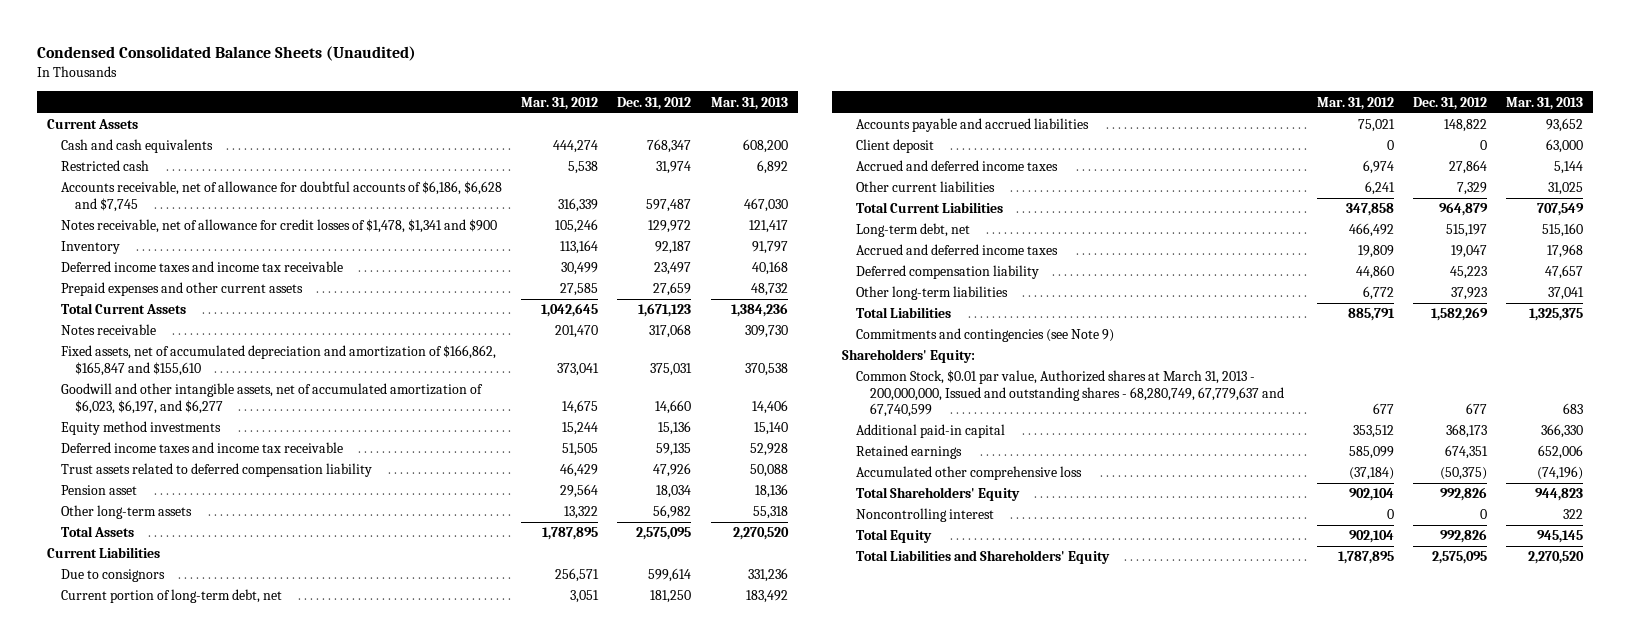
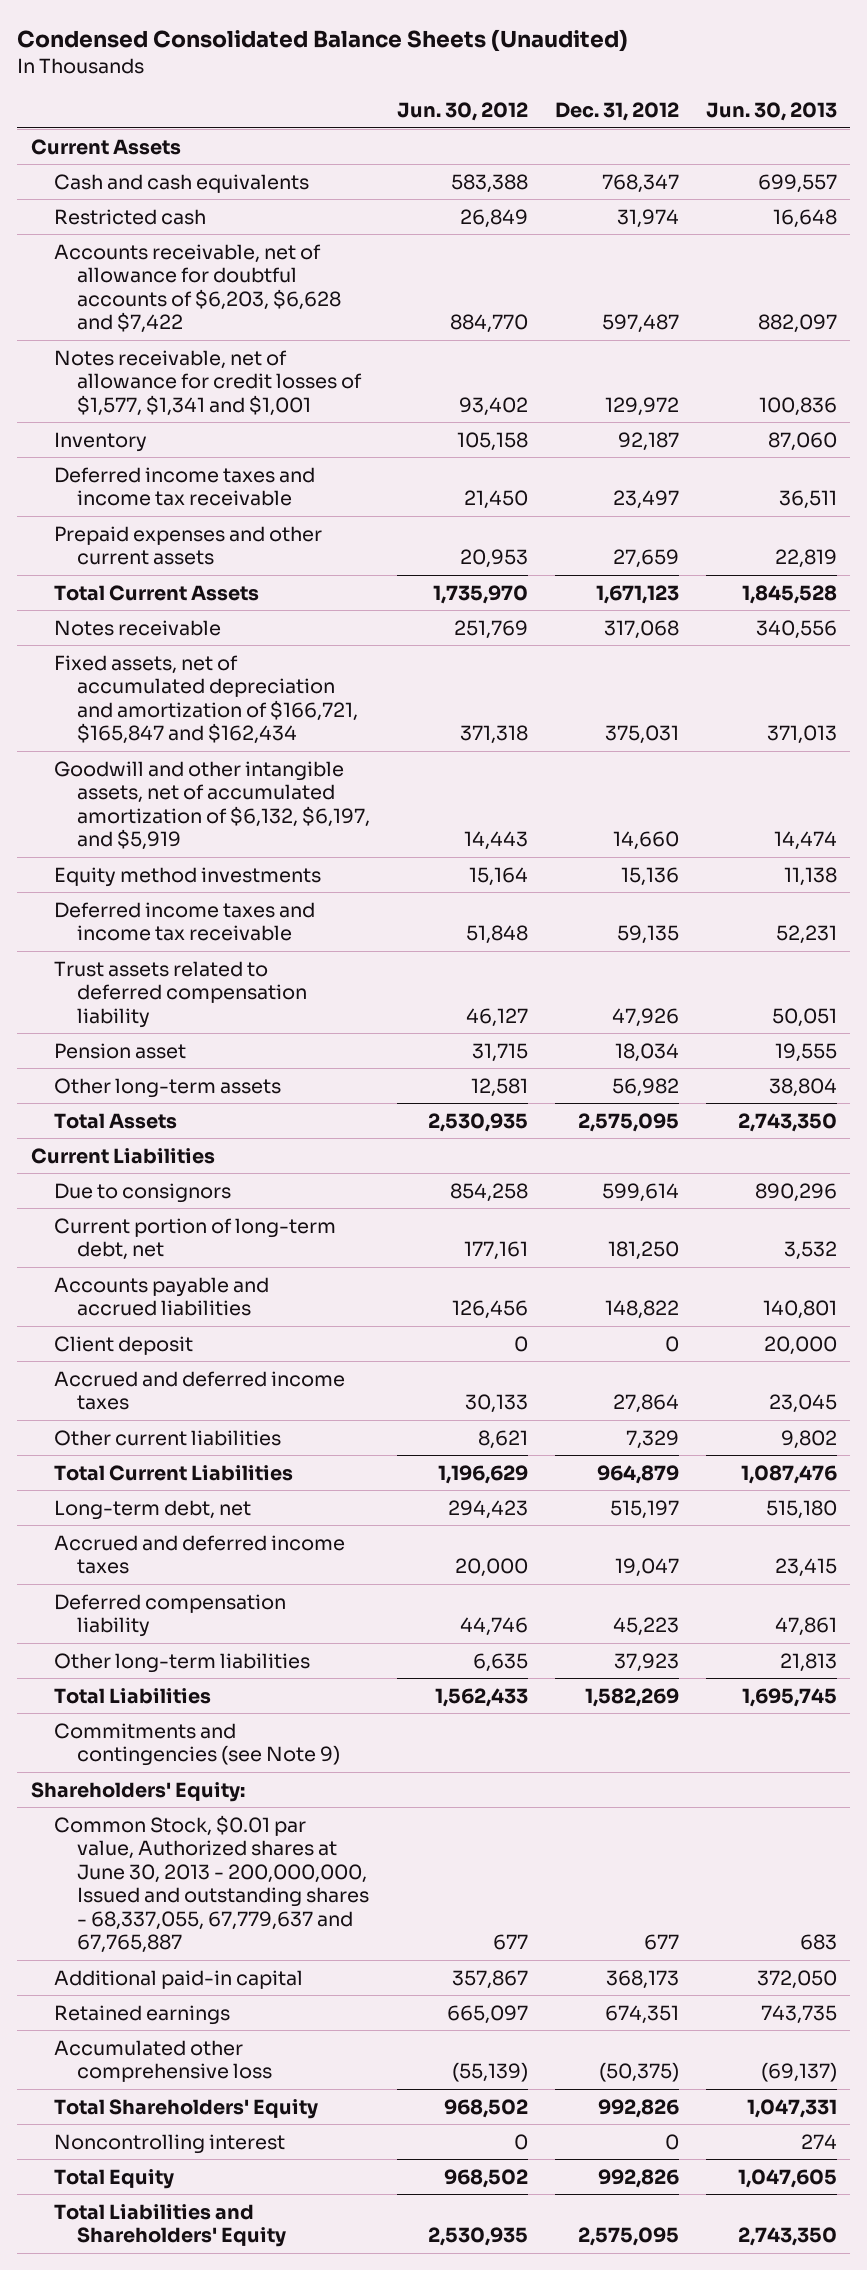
[521,96,599,110] Mar. 31, 2012 -> none
[710,96,788,110] Mar. 31, 2013 -> none
none -> [397,102,529,122] Jun. 30, 2012
none -> [705,102,837,122] Jun. 30, 2013
[60,181,502,212] Accounts receivable, net of allowance for doubtful accounts of $6,186, $6,628 and $7,745 -> [54,243,342,334] Accounts receivable, net of allowance for doubtful accounts of $6,203, $6,628 and $7,422
[60,219,497,234] Notes receivable, net of allowance for credit losses of $1,478, $1,341 and $900 -> [54,349,363,416] Notes receivable, net of allowance for credit losses of $1,577, $1,341 and $1,001
[60,345,496,376] Fixed assets, net of accumulated depreciation and amortization of $166,862, $165,847 and $155,610 -> [54,654,359,745] Fixed assets, net of accumulated depreciation and amortization of $166,721, $165,847 and $162,434
[60,383,483,414] Goodwill and other intangible assets, net of accumulated amortization of $6,023, $6,197, and $6,277 -> [54,760,371,851] Goodwill and other intangible assets, net of accumulated amortization of $6,132, $6,197, and $5,919
[856,370,1285,418] Common Stock, $0.01 par value, Authorized shares at March 31, 2013 - 200,000,000, Issued and outstanding shares - 68,280,749, 67,779,637 and 67,740,599 -> [54,1814,370,1954] Common Stock, $0.01 par value, Authorized shares at June 30, 2013 - 200,000,000, Issued and outstanding shares - 68,337,055, 67,779,637 and 67,765,887

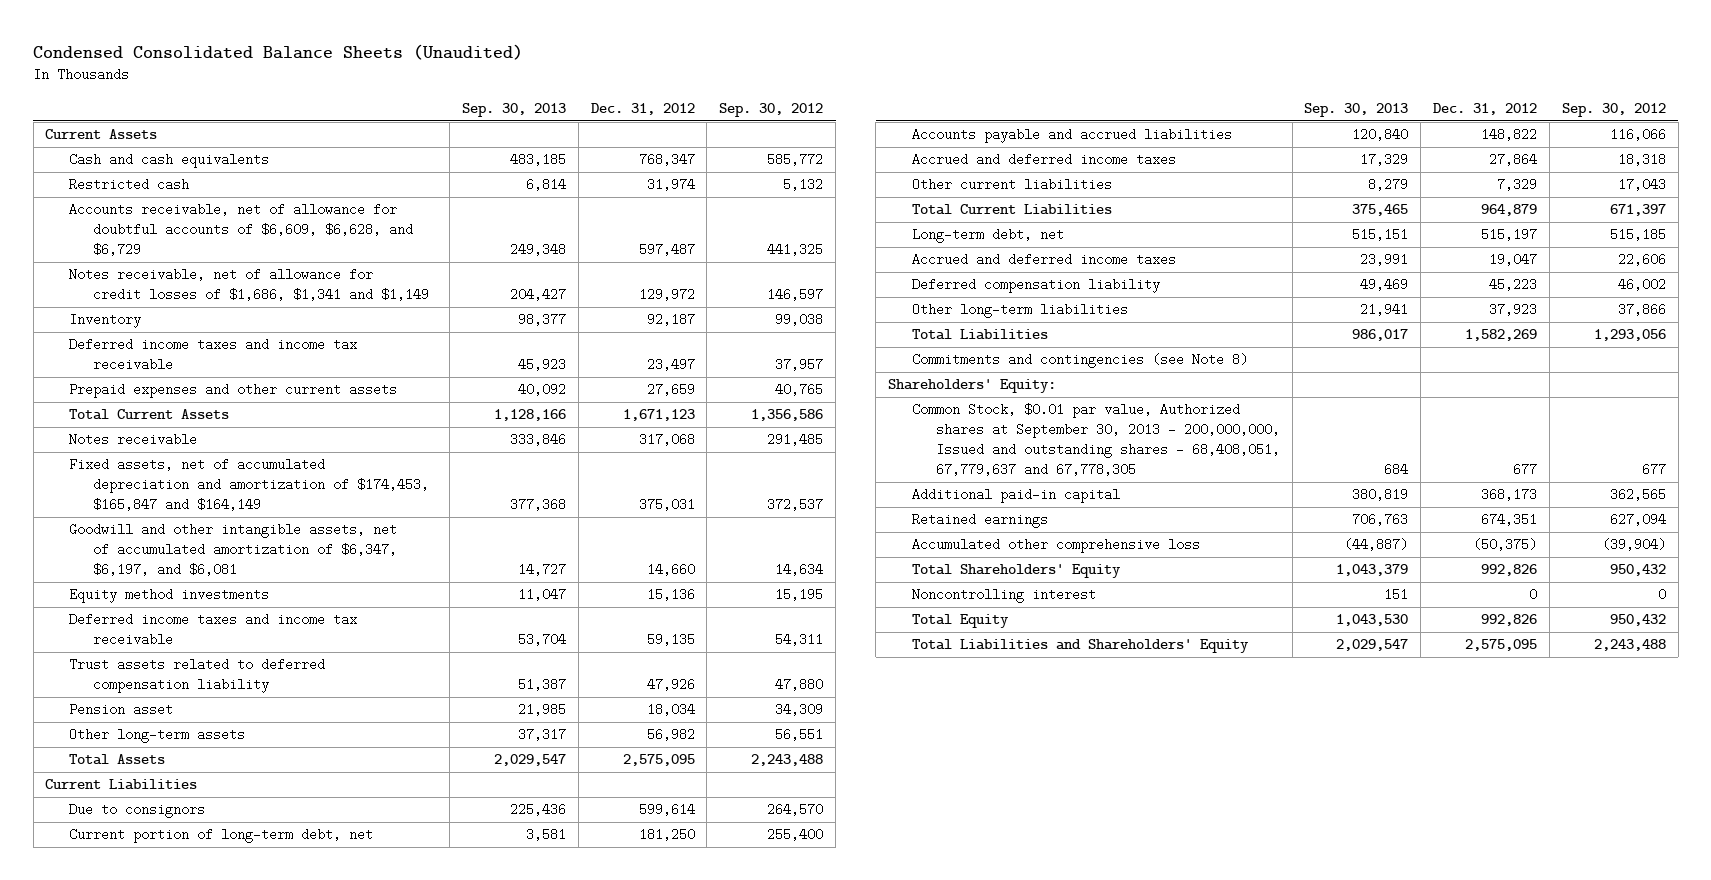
[397,102,529,122] Jun. 30, 2012 -> none
[705,102,837,122] Jun. 30, 2013 -> none
none -> [461,102,566,117] Sep. 30, 2013
none -> [719,102,824,117] Sep. 30, 2012
[54,243,342,334] Accounts receivable, net of allowance for doubtful accounts of $6,203, $6,628 and $7,422 -> [69,203,414,257] Accounts receivable, net of allowance for doubtful accounts of $6,609, $6,628, and $6,729
[54,349,363,416] Notes receivable, net of allowance for credit losses of $1,577, $1,341 and $1,001 -> [69,268,430,302] Notes receivable, net of allowance for credit losses of $1,686, $1,341 and $1,149
[54,654,359,745] Fixed assets, net of accumulated depreciation and amortization of $166,721, $165,847 and $162,434 -> [69,458,430,512] Fixed assets, net of accumulated depreciation and amortization of $174,453, $165,847 and $164,149
[54,760,371,851] Goodwill and other intangible assets, net of accumulated amortization of $6,132, $6,197, and $5,919 -> [69,523,398,577] Goodwill and other intangible assets, net of accumulated amortization of $6,347, $6,197, and $6,081
[54,1335,194,1355] Client deposit -> none
[54,1722,341,1767] Commitments and contingencies (see Note 9) -> [911,353,1248,369] Commitments and contingencies (see Note 8)
[54,1814,370,1954] Common Stock, $0.01 par value, Authorized shares at June 30, 2013 - 200,000,000, Issued and outstanding shares - 68,337,055, 67,779,637 and 67,765,887 -> [911,403,1280,477] Common Stock, $0.01 par value, Authorized shares at September 30, 2013 - 200,000,000, Issued and outstanding shares - 68,408,051, 67,779,637 and 67,778,305

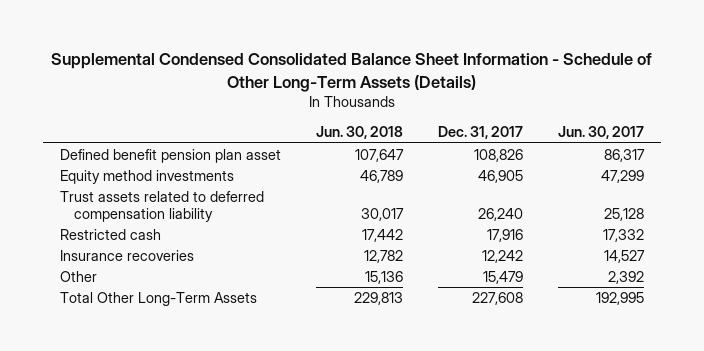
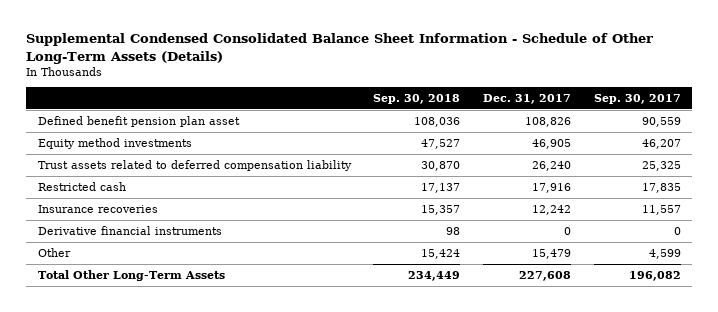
[316,126,404,140] Jun. 30, 2018 -> none
[557,126,644,140] Jun. 30, 2017 -> none
none -> [373,93,461,104] Sep. 30, 2018
none -> [593,93,681,104] Sep. 30, 2017
none -> [37,226,222,236] Derivative financial instruments

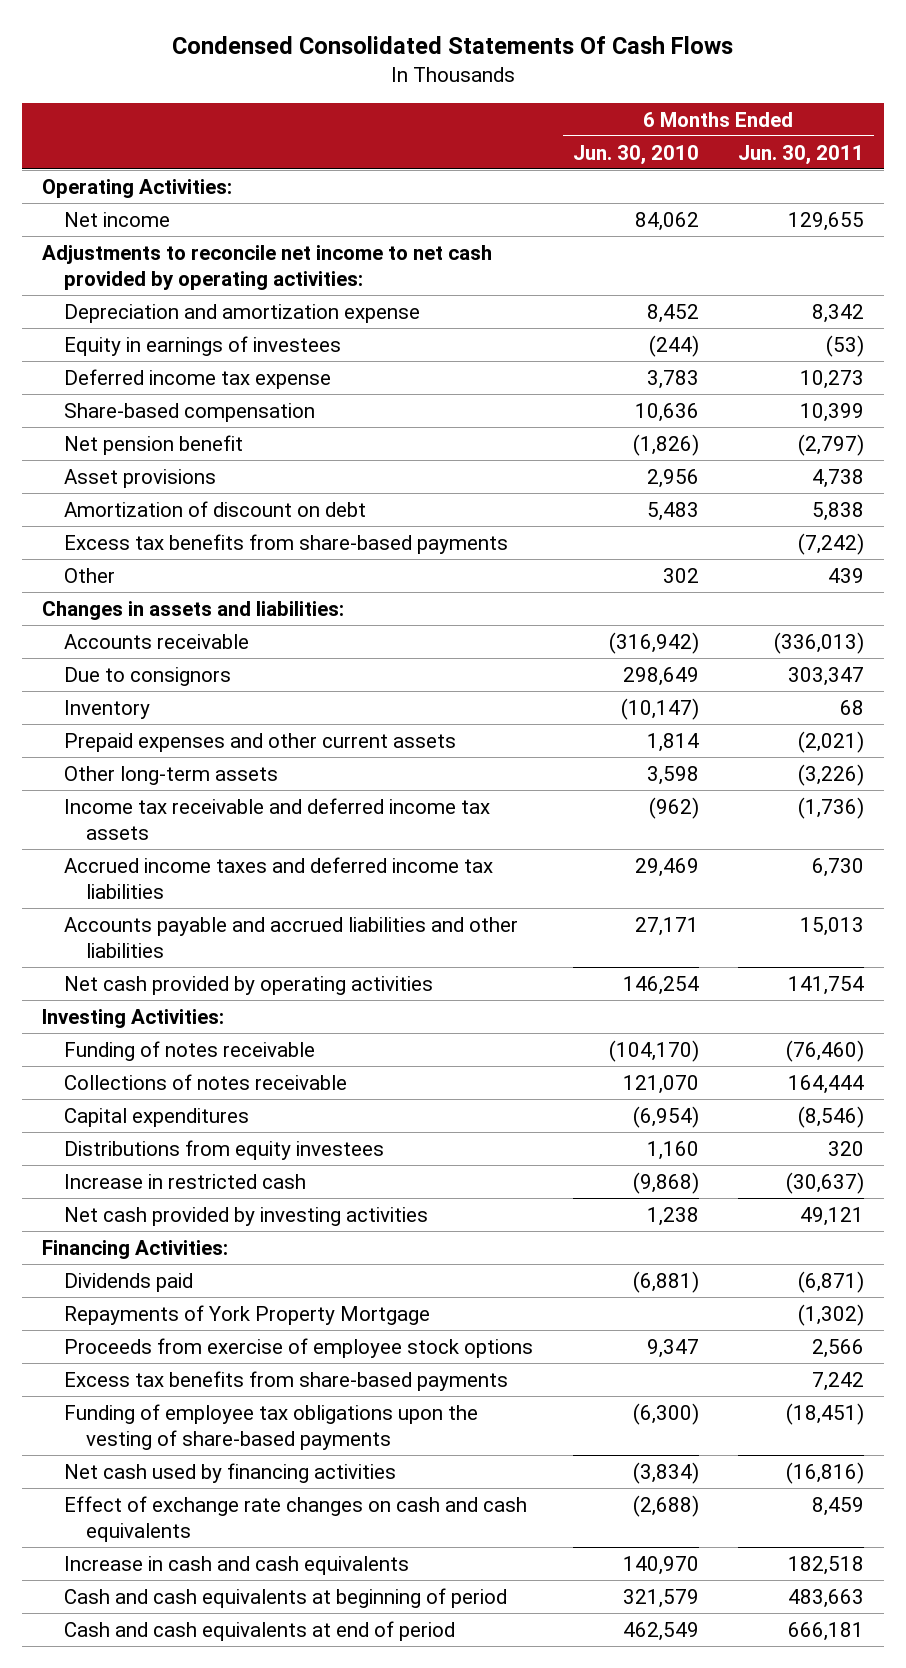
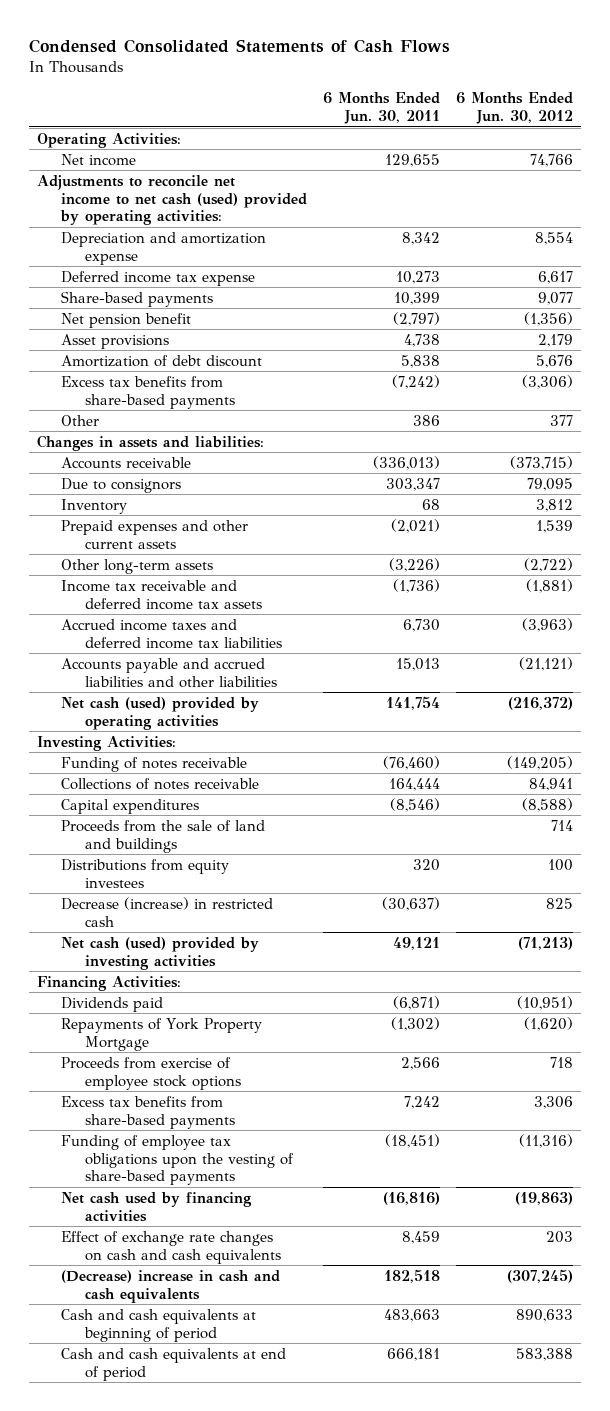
[172,36,734,55] Condensed Consolidated Statements Of Cash Flows -> [28,39,450,54] Condensed Consolidated Statements of Cash Flows
[572,144,699,165] Jun. 30, 2010 -> none
none -> [455,92,573,125] 6 Months Ended Jun. 30, 2012
[42,244,493,290] Adjustments to reconcile net income to net cash provided by operating activities: -> [36,174,307,226] Adjustments to reconcile net income to net cash (used) provided by operating activities:
[63,335,341,356] Equity in earnings of investees -> none
[63,402,315,422] Share-based compensation -> [60,290,213,307] Share-based payments
[63,500,366,517] Amortization of discount on debt -> [60,354,262,367] Amortization of debt discount
[828,567,865,583] 439 -> [412,414,440,426] 386
[63,975,433,995] Net cash provided by operating activities -> [60,696,259,730] Net cash (used) provided by operating activities
none -> [60,819,265,853] Proceeds from the sale of land and buildings
[63,1173,306,1189] Increase in restricted cash -> [60,896,273,927] Decrease (increase) in restricted cash
[63,1206,428,1226] Net cash provided by investing activities -> [60,936,259,970] Net cash (used) provided by investing activities
[63,1555,409,1575] Increase in cash and cash equivalents -> [60,1269,280,1303] (Decrease) increase in cash and cash equivalents

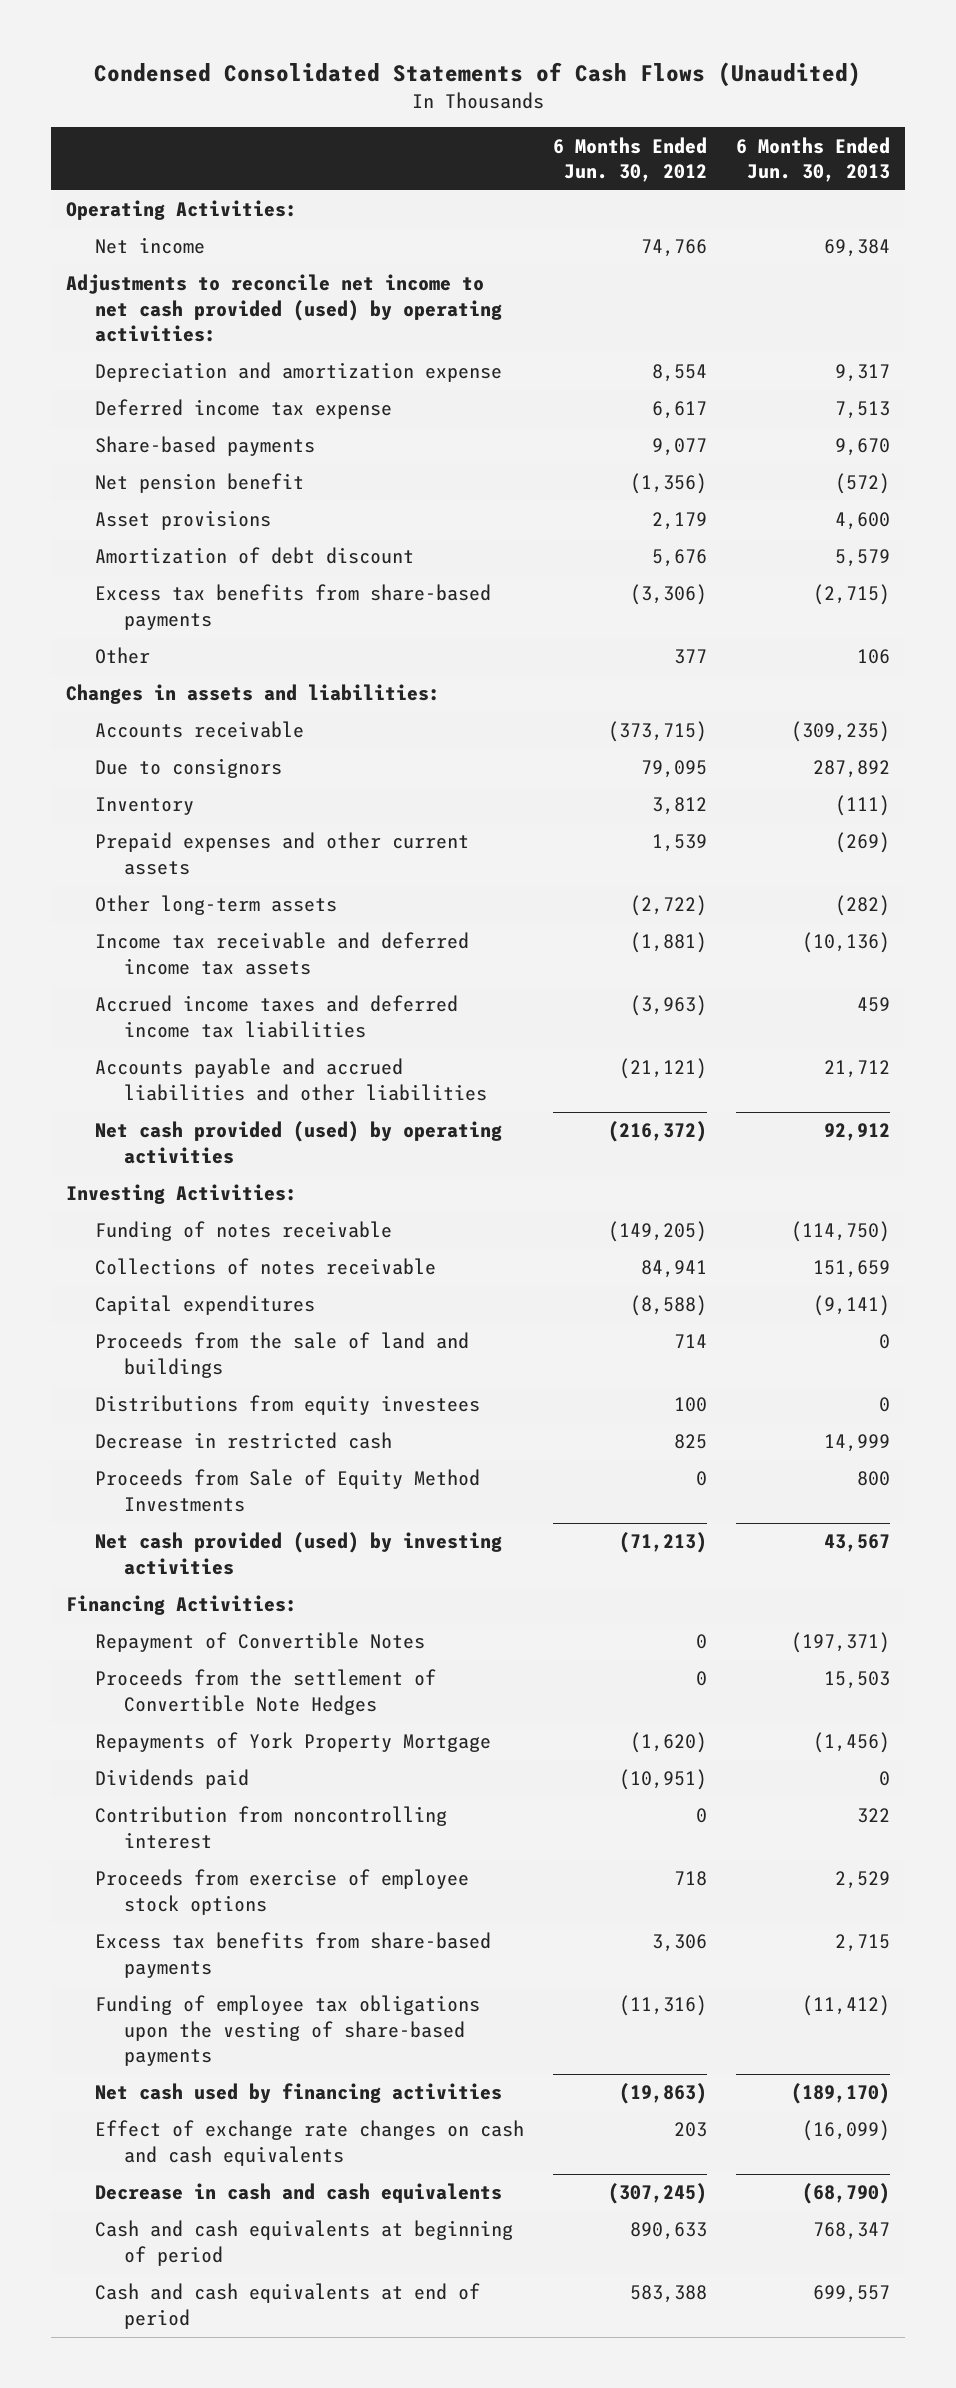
[28,39,450,54] Condensed Consolidated Statements of Cash Flows -> [94,62,862,88] Condensed Consolidated Statements of Cash Flows (Unaudited)
[322,92,440,125] 6 Months Ended Jun. 30, 2011 -> none
none -> [736,136,891,182] 6 Months Ended Jun. 30, 2013
[36,174,307,226] Adjustments to reconcile net income to net cash (used) provided by operating activities: -> [65,274,502,342] Adjustments to reconcile net income to net cash provided (used) by operating activities:
[60,696,259,730] Net cash (used) provided by operating activities -> [94,1121,502,1164] Net cash provided (used) by operating activities
[60,896,273,927] Decrease (increase) in restricted cash -> [94,1432,392,1450] Decrease in restricted cash
none -> [94,1469,480,1512] Proceeds from Sale of Equity Method Investments
[60,936,259,970] Net cash (used) provided by investing activities -> [94,1532,502,1575] Net cash provided (used) by investing activities
none -> [94,1632,425,1653] Repayment of Convertible Notes
none -> [94,1669,436,1715] Proceeds from the settlement of Convertible Note Hedges
[60,996,163,1012] Dividends paid -> [94,1769,249,1790] Dividends paid
none -> [94,1806,447,1849] Contribution from noncontrolling interest
[60,1269,280,1303] (Decrease) increase in cash and cash equivalents -> [94,2183,502,2204] Decrease in cash and cash equivalents

